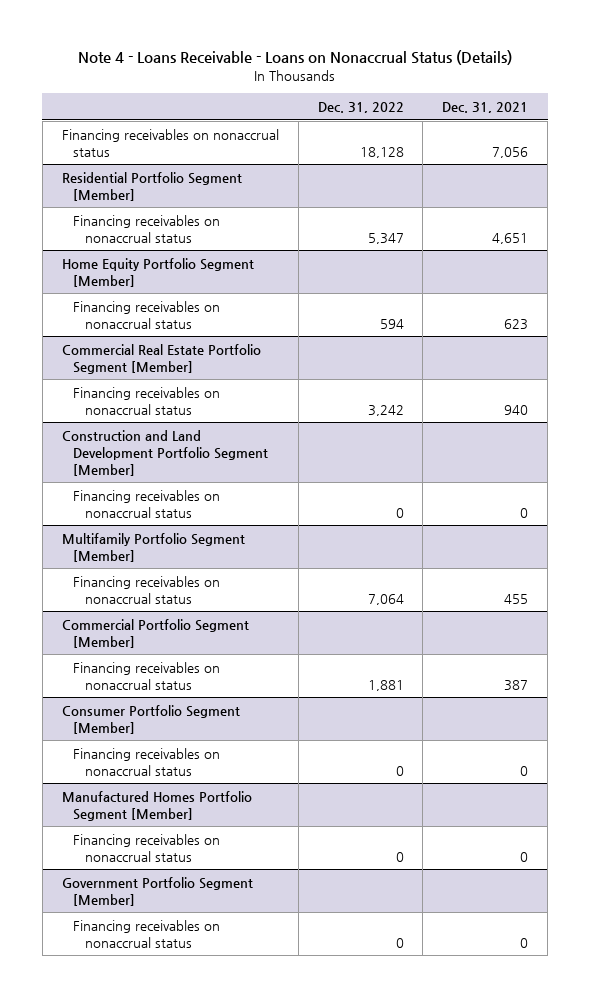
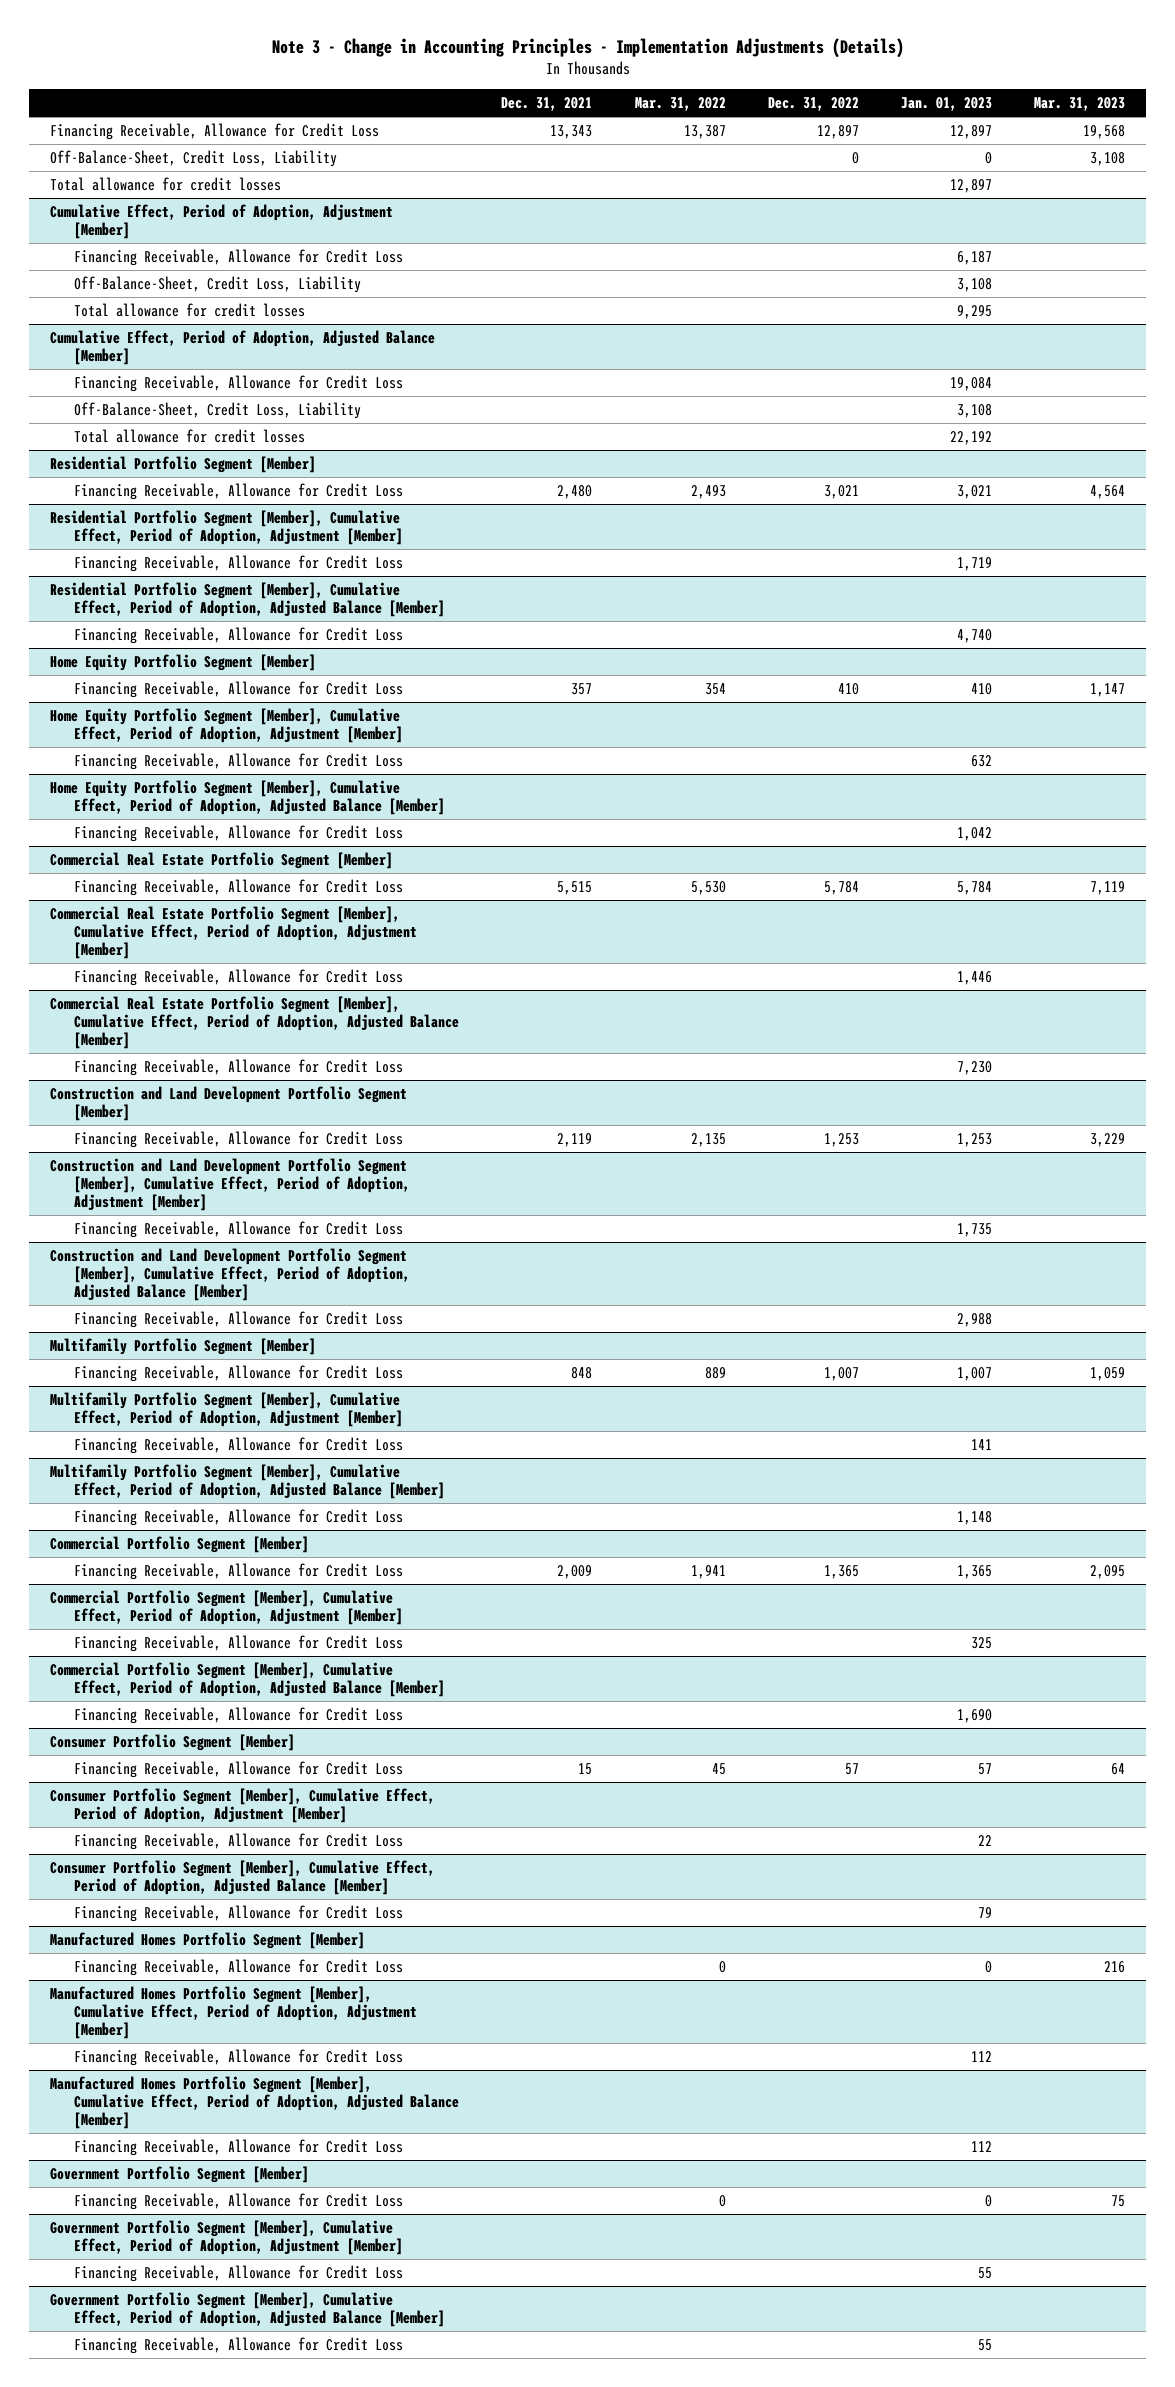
[78,50,513,66] Note 4 - Loans Receivable - Loans on Nonaccrual Status (Details) -> [271,37,904,58] Note 3 - Change in Accounting Principles - Implementation Adjustments (Details)
none -> [634,97,726,112] Mar. 31, 2022
none -> [900,97,992,112] Jan. 01, 2023
none -> [1034,97,1126,112] Mar. 31, 2023
[61,128,279,157] Financing receivables on nonaccrual status -> none
none -> [50,122,380,140] Financing Receivable, Allowance for Credit Loss
none -> [50,149,338,167] Off-Balance-Sheet, Credit Loss, Liability
none -> [50,176,282,191] Total allowance for credit losses
none -> [50,203,394,240] Cumulative Effect, Period of Adoption, Adjustment [Member]
none -> [74,248,404,266] Financing Receivable, Allowance for Credit Loss
none -> [74,275,362,293] Off-Balance-Sheet, Credit Loss, Liability
none -> [74,302,306,317] Total allowance for credit losses
none -> [50,329,436,366] Cumulative Effect, Period of Adoption, Adjusted Balance [Member]
none -> [74,374,404,392] Financing Receivable, Allowance for Credit Loss
none -> [74,401,362,419] Off-Balance-Sheet, Credit Loss, Liability
none -> [74,428,306,443] Total allowance for credit losses
[73,214,221,243] Financing receivables on nonaccrual status -> none
none -> [74,482,404,500] Financing Receivable, Allowance for Credit Loss
none -> [50,509,404,546] Residential Portfolio Segment [Member], Cumulative Effect, Period of Adoption, Adjustment [Member]
none -> [74,554,404,572] Financing Receivable, Allowance for Credit Loss
none -> [50,581,446,618] Residential Portfolio Segment [Member], Cumulative Effect, Period of Adoption, Adjusted Balance [Member]
none -> [74,626,404,644] Financing Receivable, Allowance for Credit Loss
[73,300,221,329] Financing receivables on nonaccrual status -> none
none -> [74,680,404,698] Financing Receivable, Allowance for Credit Loss
none -> [50,707,404,744] Home Equity Portfolio Segment [Member], Cumulative Effect, Period of Adoption, Adjustment [Member]
none -> [74,752,404,770] Financing Receivable, Allowance for Credit Loss
none -> [50,779,446,816] Home Equity Portfolio Segment [Member], Cumulative Effect, Period of Adoption, Adjusted Balance [Member]
none -> [74,824,404,842] Financing Receivable, Allowance for Credit Loss
[73,386,221,415] Financing receivables on nonaccrual status -> none
none -> [74,878,404,896] Financing Receivable, Allowance for Credit Loss
none -> [50,905,418,960] Commercial Real Estate Portfolio Segment [Member], Cumulative Effect, Period of Adoption, Adjustment [Member]
none -> [74,968,404,986] Financing Receivable, Allowance for Credit Loss
none -> [50,995,460,1050] Commercial Real Estate Portfolio Segment [Member], Cumulative Effect, Period of Adoption, Adjusted Balance [Member]
none -> [74,1058,404,1076] Financing Receivable, Allowance for Credit Loss
[73,489,221,518] Financing receivables on nonaccrual status -> none
none -> [74,1130,404,1148] Financing Receivable, Allowance for Credit Loss
none -> [50,1157,411,1212] Construction and Land Development Portfolio Segment [Member], Cumulative Effect, Period of Adoption, Adjustment [Member]
none -> [74,1220,404,1238] Financing Receivable, Allowance for Credit Loss
none -> [50,1247,411,1302] Construction and Land Development Portfolio Segment [Member], Cumulative Effect, Period of Adoption, Adjusted Balance [Member]
none -> [74,1310,404,1328] Financing Receivable, Allowance for Credit Loss
[73,575,221,604] Financing receivables on nonaccrual status -> none
none -> [74,1364,404,1382] Financing Receivable, Allowance for Credit Loss
none -> [50,1391,404,1428] Multifamily Portfolio Segment [Member], Cumulative Effect, Period of Adoption, Adjustment [Member]
none -> [74,1436,404,1454] Financing Receivable, Allowance for Credit Loss
none -> [50,1463,446,1500] Multifamily Portfolio Segment [Member], Cumulative Effect, Period of Adoption, Adjusted Balance [Member]
none -> [74,1508,404,1526] Financing Receivable, Allowance for Credit Loss
[73,661,221,690] Financing receivables on nonaccrual status -> none
none -> [74,1562,404,1580] Financing Receivable, Allowance for Credit Loss
none -> [50,1589,404,1626] Commercial Portfolio Segment [Member], Cumulative Effect, Period of Adoption, Adjustment [Member]
none -> [74,1634,404,1652] Financing Receivable, Allowance for Credit Loss
none -> [50,1661,446,1698] Commercial Portfolio Segment [Member], Cumulative Effect, Period of Adoption, Adjusted Balance [Member]
none -> [74,1706,404,1724] Financing Receivable, Allowance for Credit Loss
[73,747,221,776] Financing receivables on nonaccrual status -> none
none -> [74,1760,404,1778] Financing Receivable, Allowance for Credit Loss
none -> [50,1787,436,1824] Consumer Portfolio Segment [Member], Cumulative Effect, Period of Adoption, Adjustment [Member]
none -> [74,1832,404,1850] Financing Receivable, Allowance for Credit Loss
none -> [50,1859,436,1896] Consumer Portfolio Segment [Member], Cumulative Effect, Period of Adoption, Adjusted Balance [Member]
none -> [74,1904,404,1922] Financing Receivable, Allowance for Credit Loss
[73,833,221,862] Financing receivables on nonaccrual status -> none
none -> [74,1958,404,1976] Financing Receivable, Allowance for Credit Loss
none -> [50,1985,418,2040] Manufactured Homes Portfolio Segment [Member], Cumulative Effect, Period of Adoption, Adjustment [Member]
none -> [74,2048,404,2066] Financing Receivable, Allowance for Credit Loss
none -> [50,2075,460,2130] Manufactured Homes Portfolio Segment [Member], Cumulative Effect, Period of Adoption, Adjusted Balance [Member]
none -> [74,2138,404,2156] Financing Receivable, Allowance for Credit Loss
[73,919,221,948] Financing receivables on nonaccrual status -> none
none -> [74,2192,404,2210] Financing Receivable, Allowance for Credit Loss
none -> [50,2219,404,2256] Government Portfolio Segment [Member], Cumulative Effect, Period of Adoption, Adjustment [Member]
none -> [74,2264,404,2282] Financing Receivable, Allowance for Credit Loss
none -> [50,2291,446,2328] Government Portfolio Segment [Member], Cumulative Effect, Period of Adoption, Adjusted Balance [Member]
none -> [74,2336,404,2354] Financing Receivable, Allowance for Credit Loss

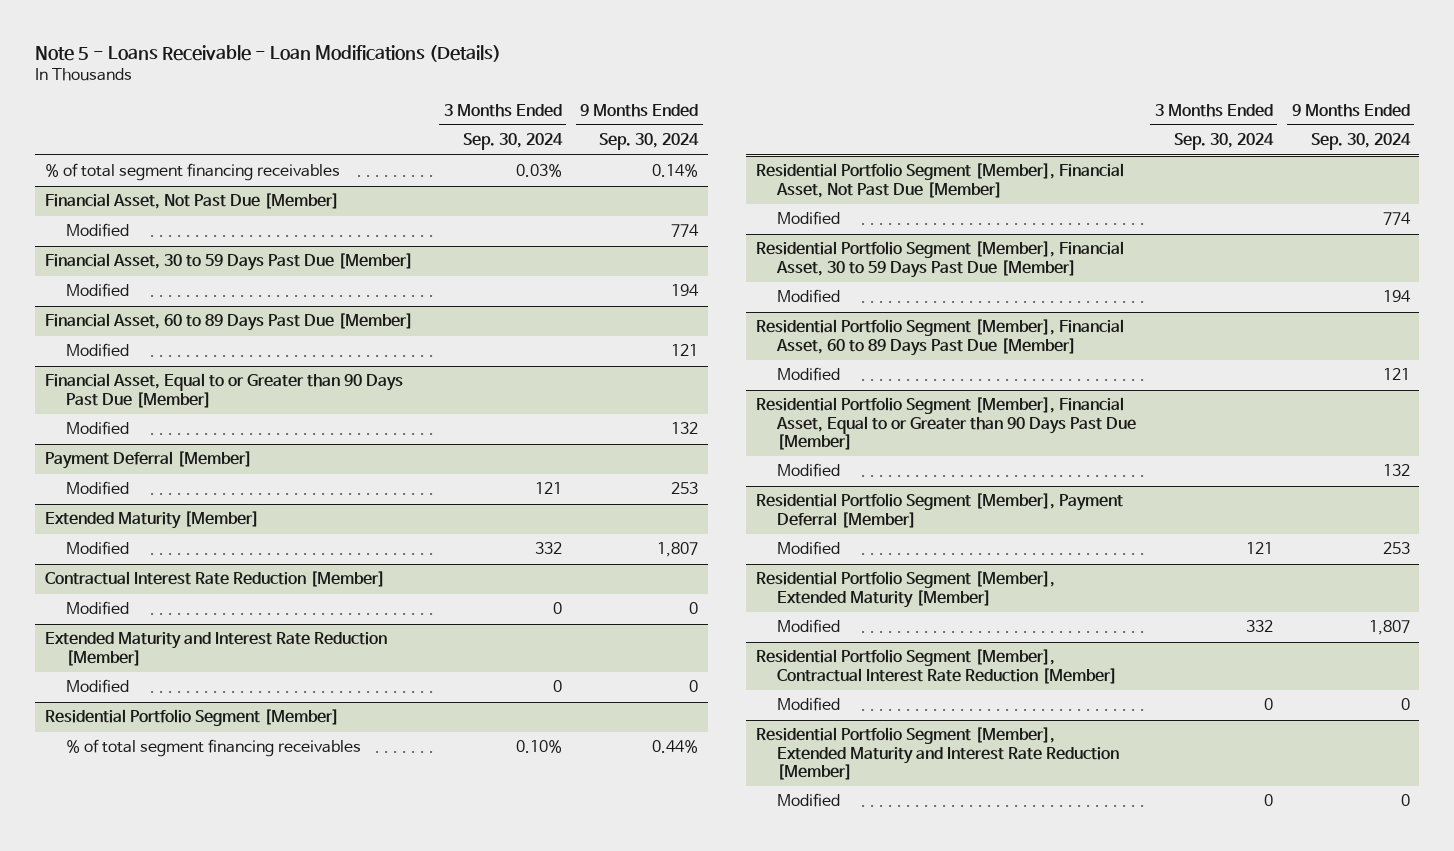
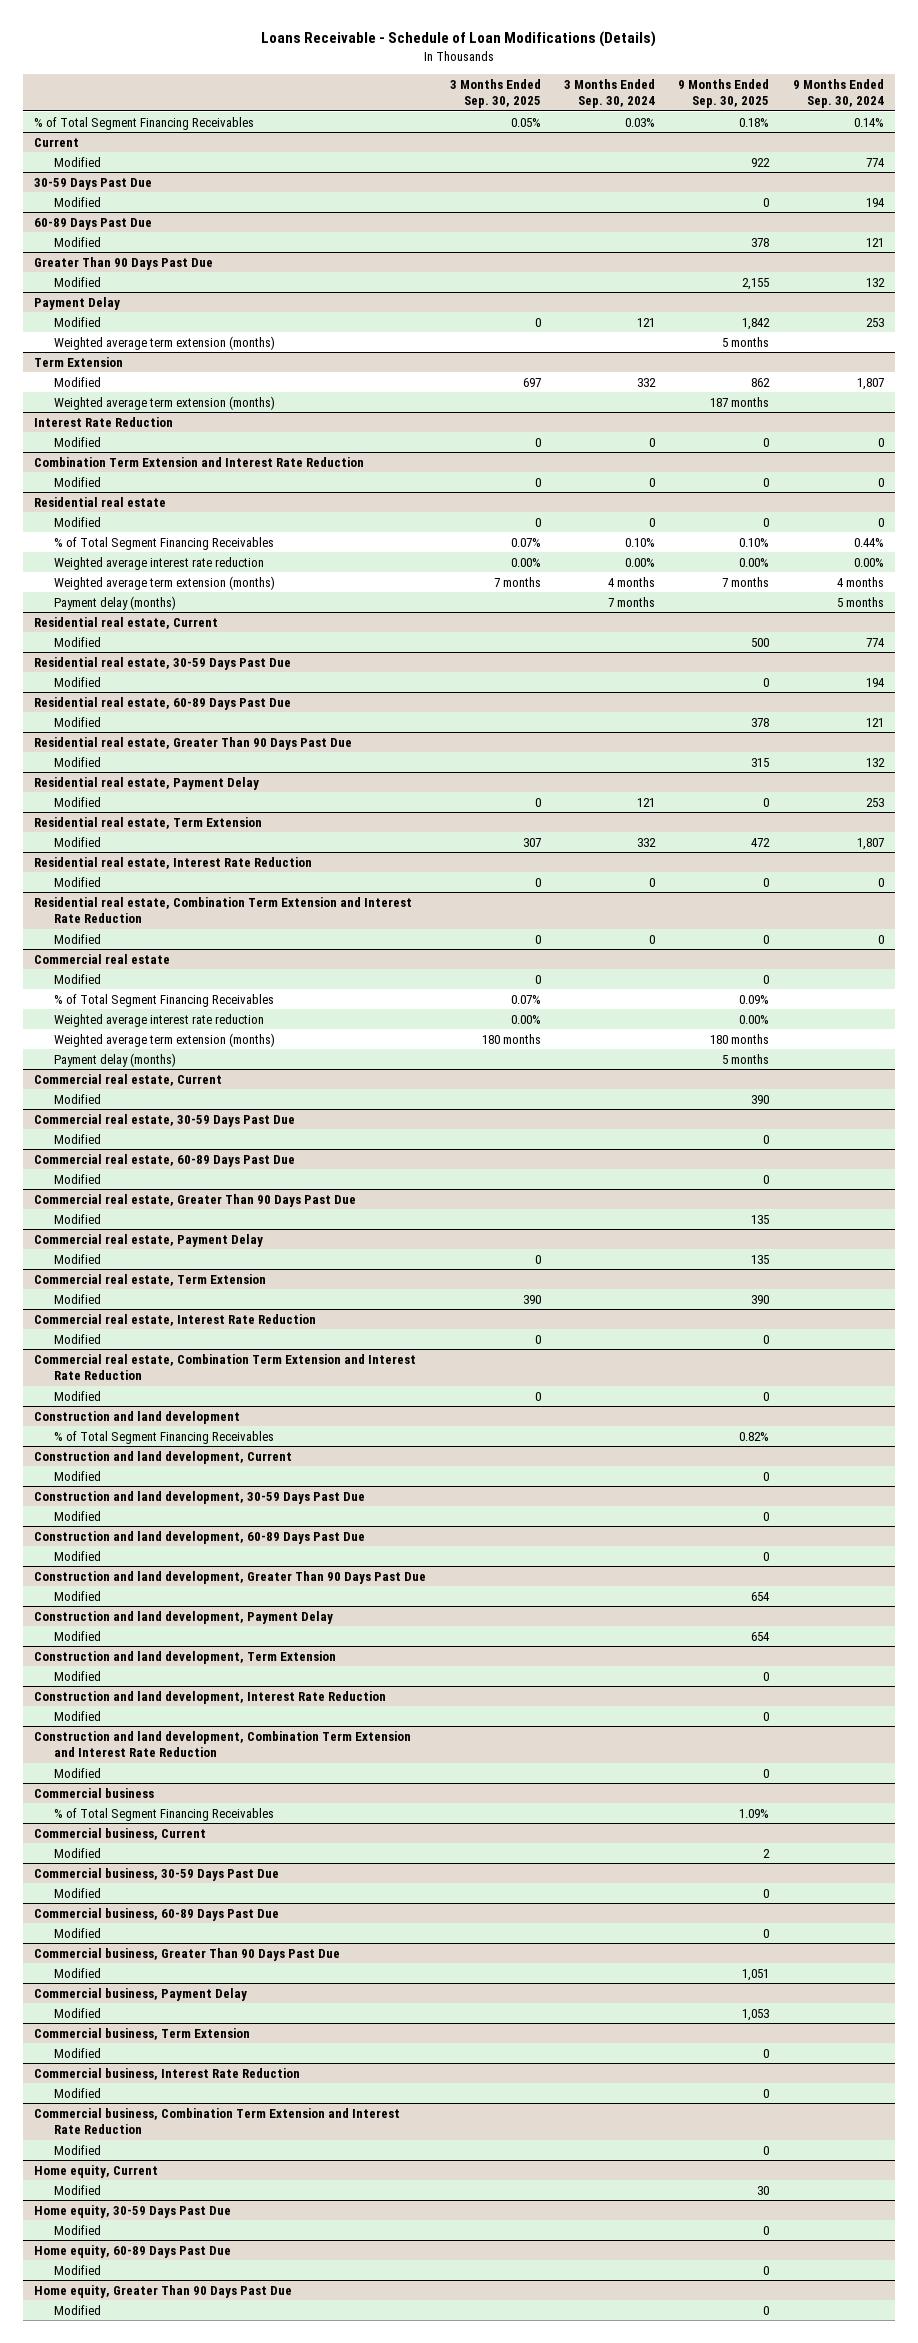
[35,45,502,63] Note 5 - Loans Receivable - Loan Modifications (Details) -> [261,31,657,48] Loans Receivable - Schedule of Loan Modifications (Details)
none -> [449,78,541,109] 3 Months Ended Sep. 30, 2025
none -> [678,78,770,109] 9 Months Ended Sep. 30, 2025
[44,163,340,182] % of total segment financing receivables -> [34,116,255,130] % of Total Segment Financing Receivables
[44,193,339,210] Financial Asset, Not Past Due [Member] -> [34,137,80,147] Current
[44,253,413,272] Financial Asset, 30 to 59 Days Past Due [Member] -> [34,177,153,190] 30-59 Days Past Due
[44,313,413,332] Financial Asset, 60 to 89 Days Past Due [Member] -> [34,217,153,230] 60-89 Days Past Due
[44,373,403,408] Financial Asset, Equal to or Greater than 90 Days Past Due [Member] -> [34,256,214,270] Greater Than 90 Days Past Due
[44,451,252,470] Payment Deferral [Member] -> [34,296,121,310] Payment Delay
none -> [54,335,276,350] Weighted average term extension (months)
[44,511,259,530] Extended Maturity [Member] -> [34,356,124,367] Term Extension
none -> [54,395,276,410] Weighted average term extension (months)
[44,571,385,588] Contractual Interest Rate Reduction [Member] -> [34,416,174,427] Interest Rate Reduction
[44,632,387,666] Extended Maturity and Interest Rate Reduction [Member] -> [34,456,365,467] Combination Term Extension and Interest Rate Reduction
[44,709,339,727] Residential Portfolio Segment [Member] -> [34,496,167,507] Residential real estate
none -> [54,516,102,527] Modified
[65,739,361,758] % of total segment financing receivables -> [54,536,275,550] % of Total Segment Financing Receivables
none -> [54,556,265,570] Weighted average interest rate reduction
none -> [54,575,276,590] Weighted average term extension (months)
none -> [54,595,177,610] Payment delay (months)
[755,163,1124,198] Residential Portfolio Segment [Member], Financial Asset, Not Past Due [Member] -> [34,616,219,629] Residential real estate, Current
[755,241,1124,278] Residential Portfolio Segment [Member], Financial Asset, 30 to 59 Days Past Due [Member] -> [34,656,292,670] Residential real estate, 30-59 Days Past Due
[755,319,1124,356] Residential Portfolio Segment [Member], Financial Asset, 60 to 89 Days Past Due [Member] -> [34,696,292,710] Residential real estate, 60-89 Days Past Due
[755,397,1136,450] Residential Portfolio Segment [Member], Financial Asset, Equal to or Greater than 90 Days Past Due [Member] -> [34,736,353,750] Residential real estate, Greater Than 90 Days Past Due
[755,493,1123,528] Residential Portfolio Segment [Member], Payment Deferral [Member] -> [34,776,260,790] Residential real estate, Payment Delay
[755,571,1055,608] Residential Portfolio Segment [Member], Extended Maturity [Member] -> [34,816,263,829] Residential real estate, Term Extension
[755,649,1117,684] Residential Portfolio Segment [Member], Contractual Interest Rate Reduction [Member] -> none
[776,697,840,712] Modified -> none
[755,727,1119,780] Residential Portfolio Segment [Member], Extended Maturity and Interest Rate Reduction [Member] -> none
[776,793,840,808] Modified -> none
none -> [34,856,313,869] Residential real estate, Interest Rate Reduction
none -> [54,876,102,887] Modified
none -> [34,896,413,924] Residential real estate, Combination Term Extension and Interest Rate Reduction
none -> [54,933,102,944] Modified
none -> [34,953,171,964] Commercial real estate
none -> [54,973,102,984] Modified
none -> [54,993,275,1007] % of Total Segment Financing Receivables
none -> [54,1013,265,1027] Weighted average interest rate reduction
none -> [54,1032,276,1047] Weighted average term extension (months)
none -> [54,1052,177,1067] Payment delay (months)
none -> [34,1073,223,1086] Commercial real estate, Current
none -> [54,1093,102,1104] Modified
none -> [34,1113,296,1127] Commercial real estate, 30-59 Days Past Due
none -> [54,1133,102,1144] Modified
none -> [34,1153,296,1167] Commercial real estate, 60-89 Days Past Due
none -> [54,1173,102,1184] Modified
none -> [34,1193,357,1207] Commercial real estate, Greater Than 90 Days Past Due
none -> [54,1213,102,1224] Modified
none -> [34,1233,264,1247] Commercial real estate, Payment Delay
none -> [54,1253,102,1264] Modified
none -> [34,1273,267,1286] Commercial real estate, Term Extension
none -> [54,1293,102,1304] Modified
none -> [34,1313,317,1326] Commercial real estate, Interest Rate Reduction
none -> [54,1333,102,1344] Modified
none -> [34,1353,417,1381] Commercial real estate, Combination Term Extension and Interest Rate Reduction
none -> [54,1390,102,1401] Modified
none -> [34,1410,241,1424] Construction and land development
none -> [54,1430,275,1444] % of Total Segment Financing Receivables
none -> [34,1450,293,1464] Construction and land development, Current
none -> [54,1470,102,1481] Modified
none -> [34,1490,366,1504] Construction and land development, 30-59 Days Past Due
none -> [54,1510,102,1521] Modified
none -> [34,1530,366,1544] Construction and land development, 60-89 Days Past Due
none -> [54,1550,102,1561] Modified
none -> [34,1570,427,1584] Construction and land development, Greater Than 90 Days Past Due
none -> [54,1590,102,1601] Modified
none -> [34,1610,334,1624] Construction and land development, Payment Delay
none -> [54,1630,102,1641] Modified
none -> [34,1650,337,1664] Construction and land development, Term Extension
none -> [54,1670,102,1681] Modified
none -> [34,1690,387,1704] Construction and land development, Interest Rate Reduction
none -> [54,1710,102,1721] Modified
none -> [34,1730,412,1758] Construction and land development, Combination Term Extension and Interest Rate Reduction
none -> [54,1767,102,1778] Modified
none -> [34,1787,155,1798] Commercial business
none -> [54,1807,275,1821] % of Total Segment Financing Receivables
none -> [34,1827,207,1840] Commercial business, Current
none -> [54,1847,102,1858] Modified
none -> [34,1867,280,1881] Commercial business, 30-59 Days Past Due
none -> [54,1887,102,1898] Modified
none -> [34,1907,280,1921] Commercial business, 60-89 Days Past Due
none -> [54,1927,102,1938] Modified
none -> [34,1947,341,1961] Commercial business, Greater Than 90 Days Past Due
none -> [54,1967,102,1978] Modified
none -> [34,1987,248,2001] Commercial business, Payment Delay
none -> [54,2007,102,2018] Modified
none -> [34,2027,251,2040] Commercial business, Term Extension
none -> [54,2047,102,2058] Modified
none -> [34,2067,301,2080] Commercial business, Interest Rate Reduction
none -> [54,2087,102,2098] Modified
none -> [34,2107,401,2135] Commercial business, Combination Term Extension and Interest Rate Reduction
none -> [54,2144,102,2155] Modified
none -> [34,2164,159,2178] Home equity, Current
none -> [54,2184,102,2195] Modified
none -> [34,2204,232,2218] Home equity, 30-59 Days Past Due
none -> [54,2224,102,2235] Modified
none -> [34,2244,232,2258] Home equity, 60-89 Days Past Due
none -> [54,2264,102,2275] Modified
none -> [34,2284,293,2298] Home equity, Greater Than 90 Days Past Due
none -> [54,2304,102,2315] Modified

